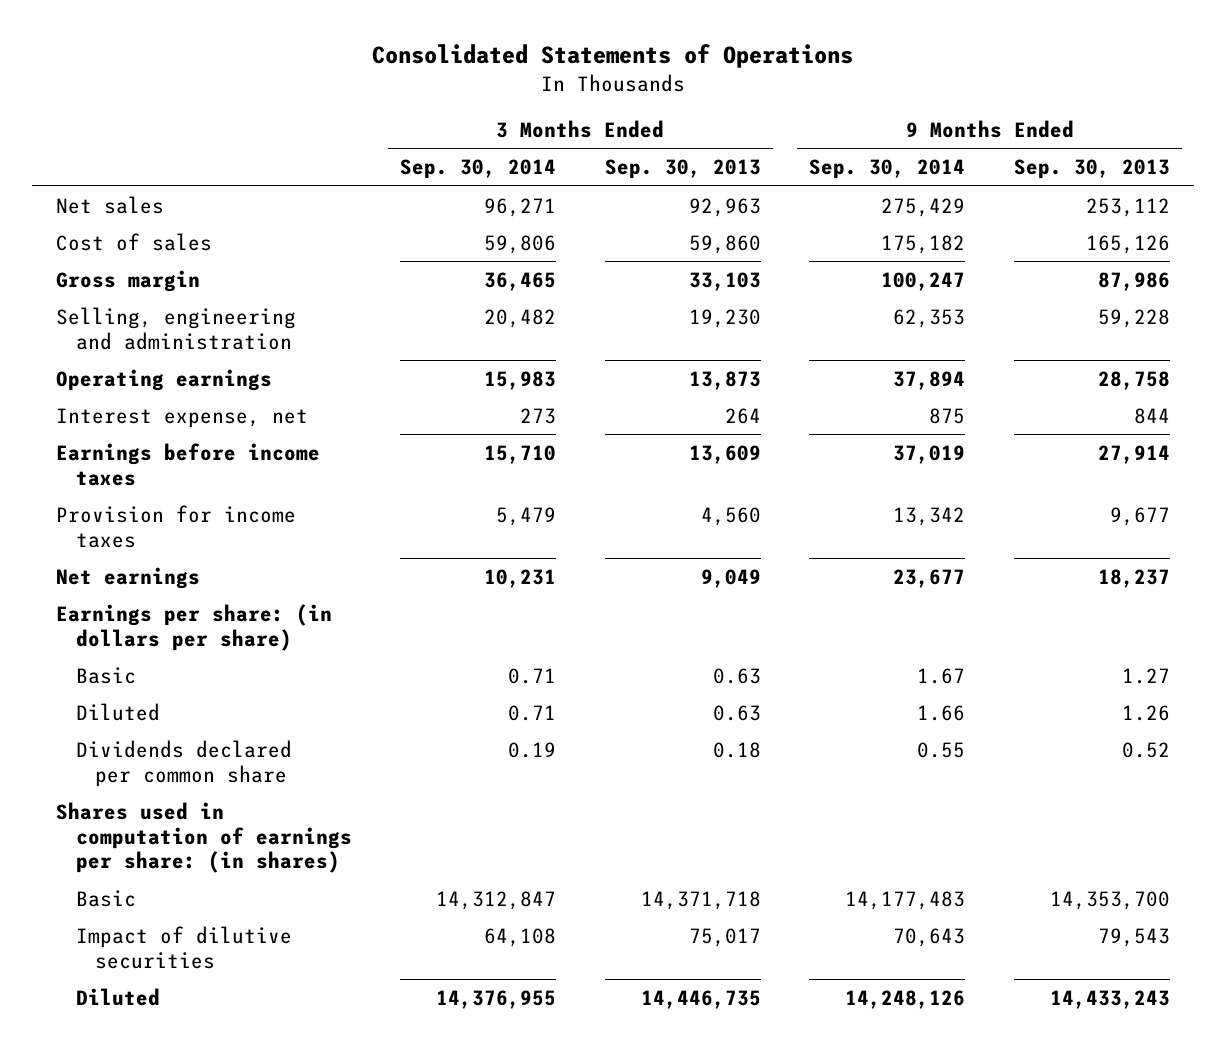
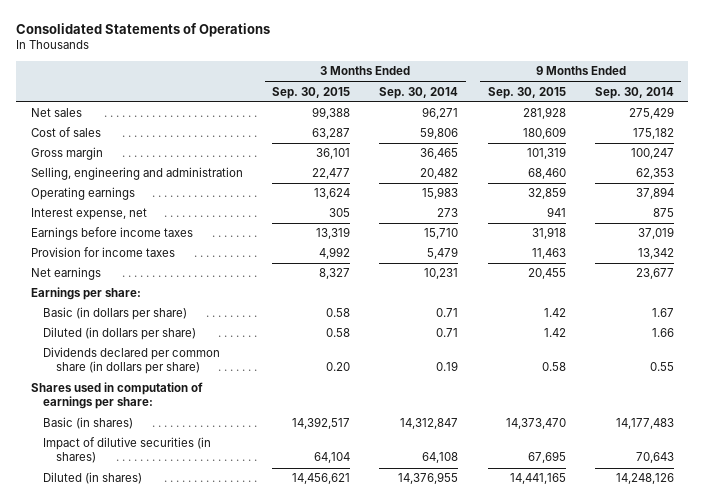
[604,159,761,180] Sep. 30, 2013 -> none
[1013,159,1170,180] Sep. 30, 2013 -> none
none -> [271,86,350,99] Sep. 30, 2015
none -> [487,86,566,99] Sep. 30, 2015
[56,603,333,651] Earnings per share: (in dollars per share) -> [30,287,141,301] Earnings per share:
[75,666,136,684] Basic -> [43,307,188,321] Basic (in dollars per share)
[75,702,160,721] Diluted -> [43,327,197,341] Diluted (in dollars per share)
[75,739,292,787] Dividends declared per common share -> [43,347,221,375] Dividends declared per common share (in dollars per share)
[56,801,352,874] Shares used in computation of earnings per share: (in shares) -> [30,382,203,410] Shares used in computation of earnings per share:
[75,889,136,907] Basic -> [43,417,134,430] Basic (in shares)
[75,925,292,969] Impact of dilutive securities -> [43,437,212,464] Impact of dilutive securities (in shares)
[75,987,160,1006] Diluted -> [43,472,143,485] Diluted (in shares)

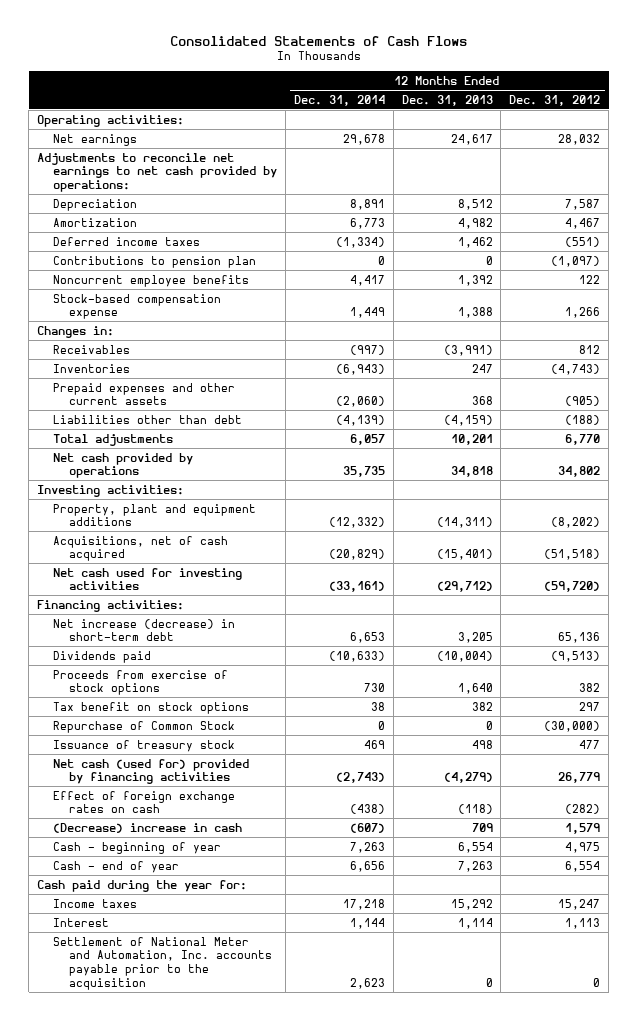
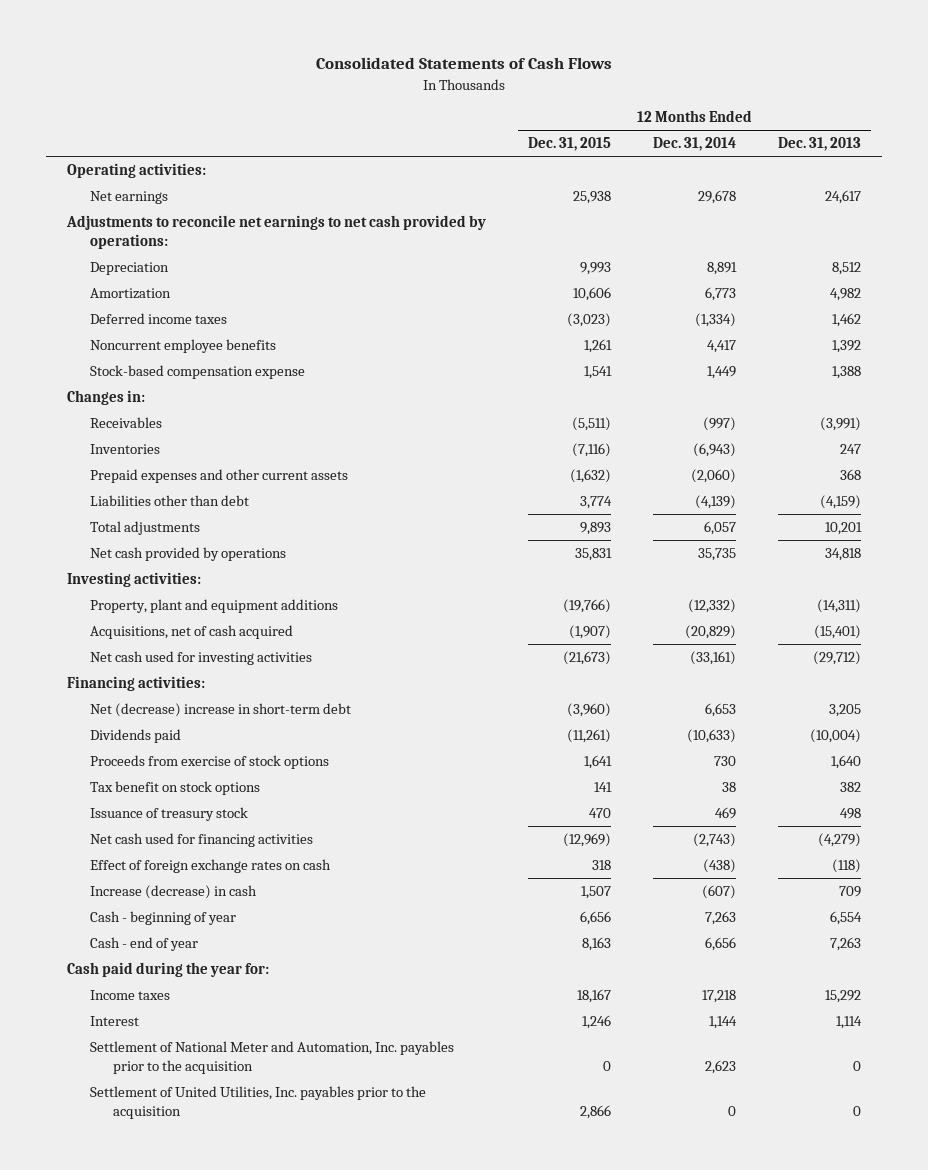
[509,94,601,106] Dec. 31, 2012 -> none
none -> [528,137,612,152] Dec. 31, 2015
[53,255,257,268] Contributions to pension plan -> none
[53,618,236,642] Net increase (decrease) in short-term debt -> [90,703,352,718] Net (decrease) increase in short-term debt
[53,720,236,733] Repurchase of Common Stock -> none
[53,758,250,785] Net cash (used for) provided by financing activities -> [90,833,314,848] Net cash used for financing activities
[53,822,243,833] (Decrease) increase in cash -> [90,885,258,900] Increase (decrease) in cash
[53,936,273,990] Settlement of National Meter and Automation, Inc. accounts payable prior to the acquisition -> [90,1041,455,1074] Settlement of National Meter and Automation, Inc. payables prior to the acquisition
none -> [90,1086,427,1119] Settlement of United Utilities, Inc. payables prior to the acquisition

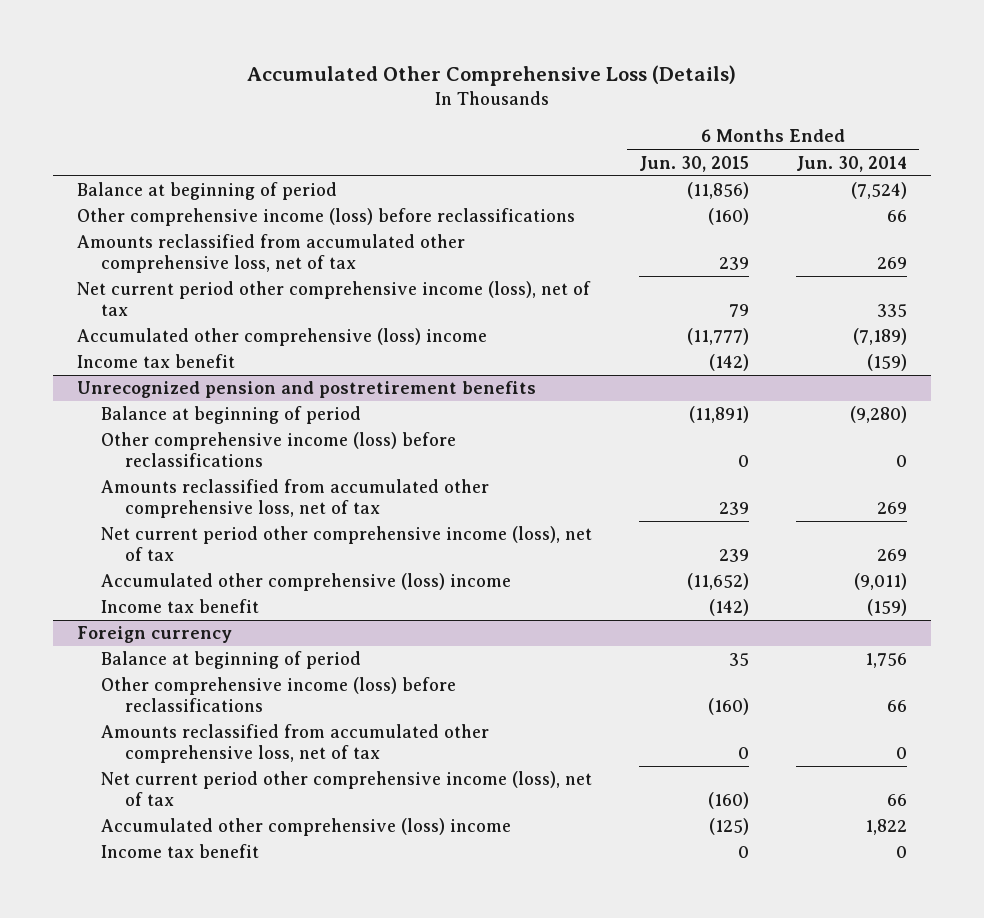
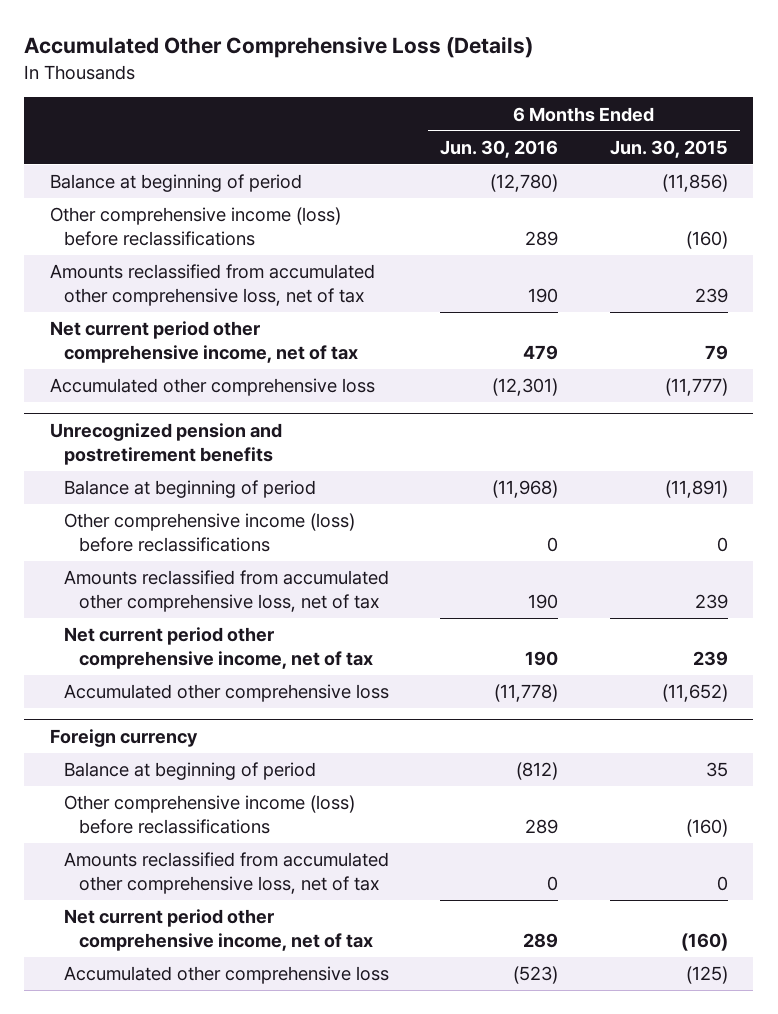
[796,155,908,172] Jun. 30, 2014 -> none
none -> [440,139,559,158] Jun. 30, 2016
[76,354,235,369] Income tax benefit -> none
[76,281,591,317] Net current period other comprehensive income (loss), net of tax -> [49,321,359,364] Net current period other comprehensive income, net of tax
[76,328,487,347] Accumulated other comprehensive (loss) income -> [49,378,375,397] Accumulated other comprehensive loss
[100,599,259,614] Income tax benefit -> none
[100,526,592,562] Net current period other comprehensive income (loss), net of tax -> [64,627,373,670] Net current period other comprehensive income, net of tax
[100,573,511,592] Accumulated other comprehensive (loss) income -> [64,684,390,703] Accumulated other comprehensive loss
[100,844,259,859] Income tax benefit -> none
[100,771,592,807] Net current period other comprehensive income (loss), net of tax -> [64,909,373,952] Net current period other comprehensive income, net of tax
[100,818,511,837] Accumulated other comprehensive (loss) income -> [64,966,390,985] Accumulated other comprehensive loss

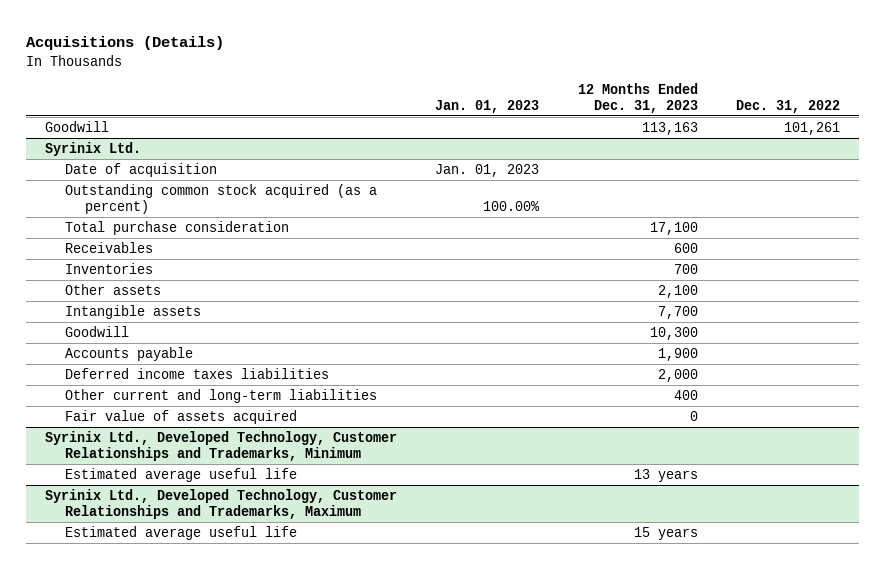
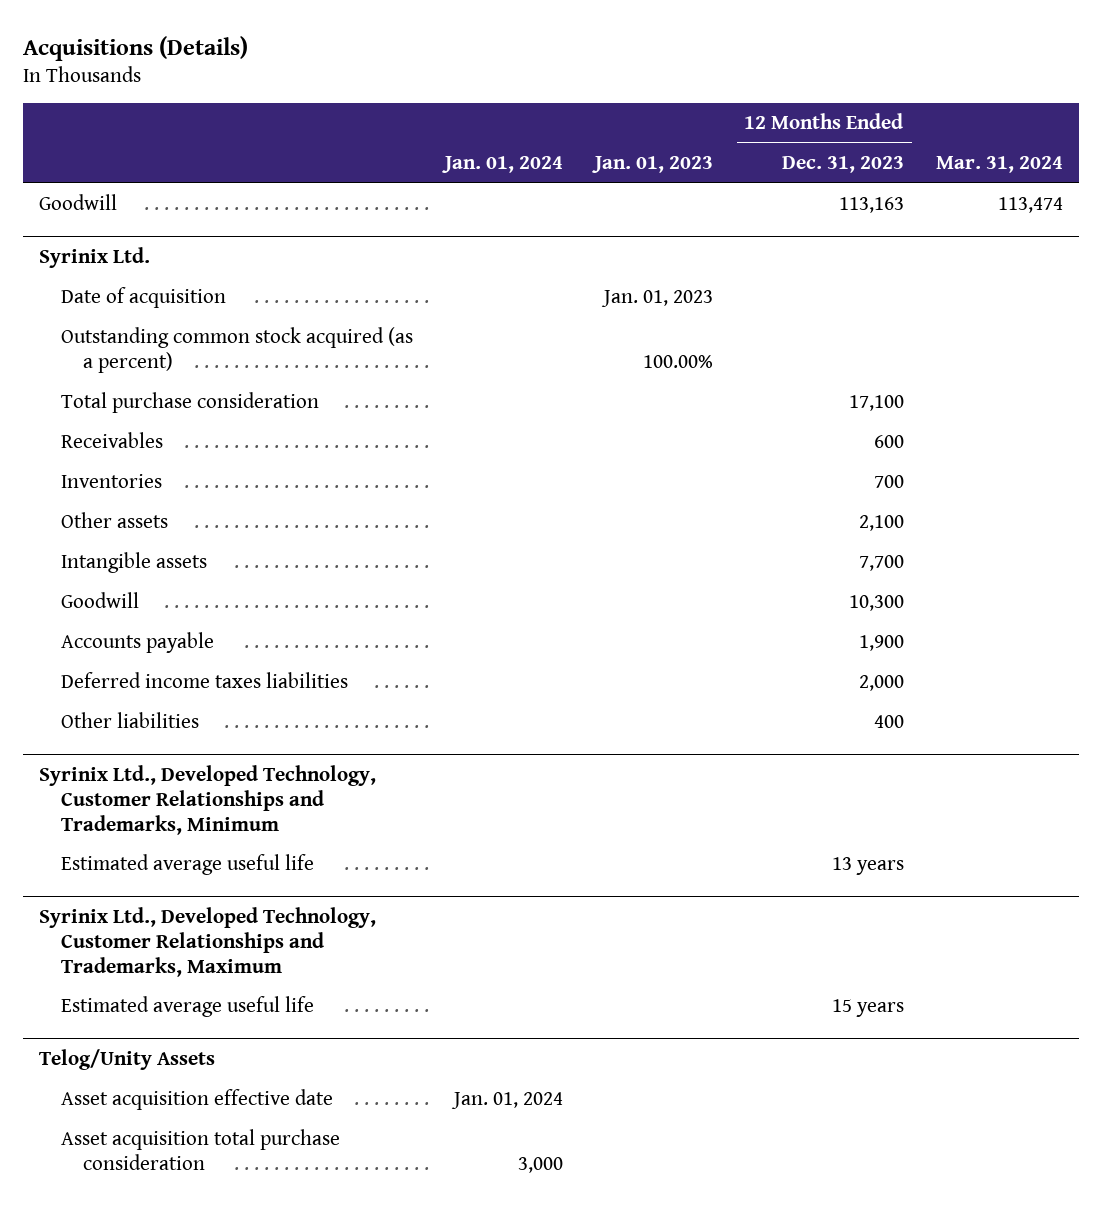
[735,99,840,113] Dec. 31, 2022 -> none
none -> [441,156,563,174] Jan. 01, 2024
none -> [935,156,1063,174] Mar. 31, 2024
[65,388,378,403] Other current and long-term liabilities -> none
[65,409,298,424] Fair value of assets acquired -> none
none -> [61,712,200,729] Other liabilities
none -> [39,1048,216,1070] Telog/Unity Assets
none -> [61,1089,334,1111] Asset acquisition effective date
none -> [61,1129,341,1171] Asset acquisition total purchase consideration

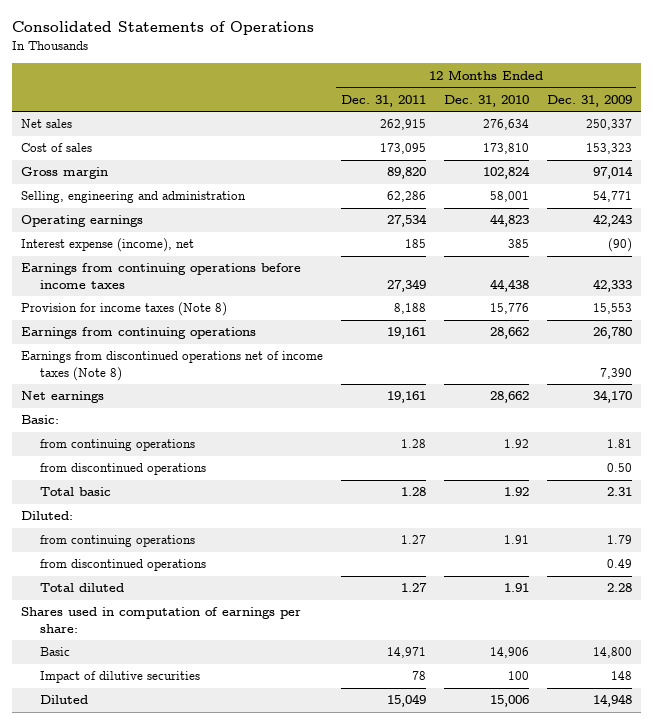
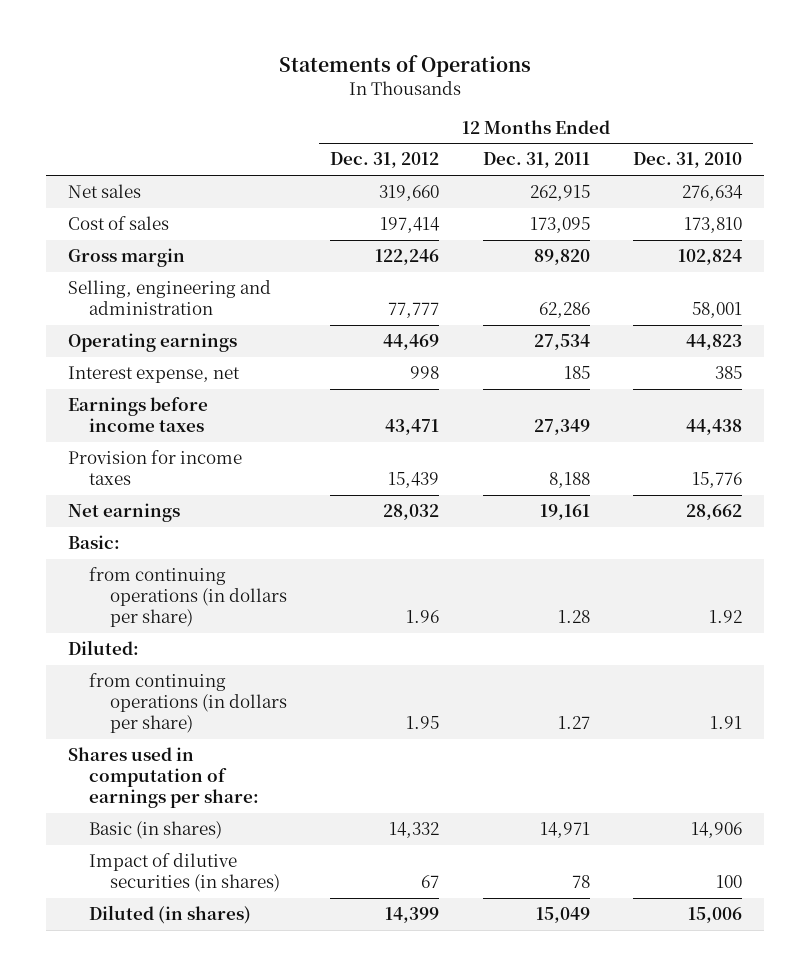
[11,21,314,36] Consolidated Statements of Operations -> [279,55,532,78] Statements of Operations
[546,94,632,107] Dec. 31, 2009 -> none
none -> [330,152,440,169] Dec. 31, 2012
[20,327,256,340] Earnings from continuing operations -> none
[20,351,323,382] Earnings from discontinued operations net of income taxes (Note 8) -> none
[20,238,194,253] Interest expense (income), net -> [67,366,240,384] Interest expense, net
[20,263,301,290] Earnings from continuing operations before income taxes -> [67,397,208,433] Earnings before income taxes
[20,302,227,317] Provision for income taxes (Note 8) -> [67,450,242,486] Provision for income taxes
[40,463,207,476] from discontinued operations -> none
[40,487,112,497] Total basic -> none
[40,439,196,452] from continuing operations -> [88,567,287,628] from continuing operations (in dollars per share)
[40,559,207,572] from discontinued operations -> none
[40,583,125,593] Total diluted -> none
[40,535,196,548] from continuing operations -> [88,673,287,734] from continuing operations (in dollars per share)
[40,647,71,657] Basic -> [88,821,222,840] Basic (in shares)
[40,671,201,684] Impact of dilutive securities -> [88,853,280,893] Impact of dilutive securities (in shares)
[40,695,89,705] Diluted -> [88,905,251,925] Diluted (in shares)

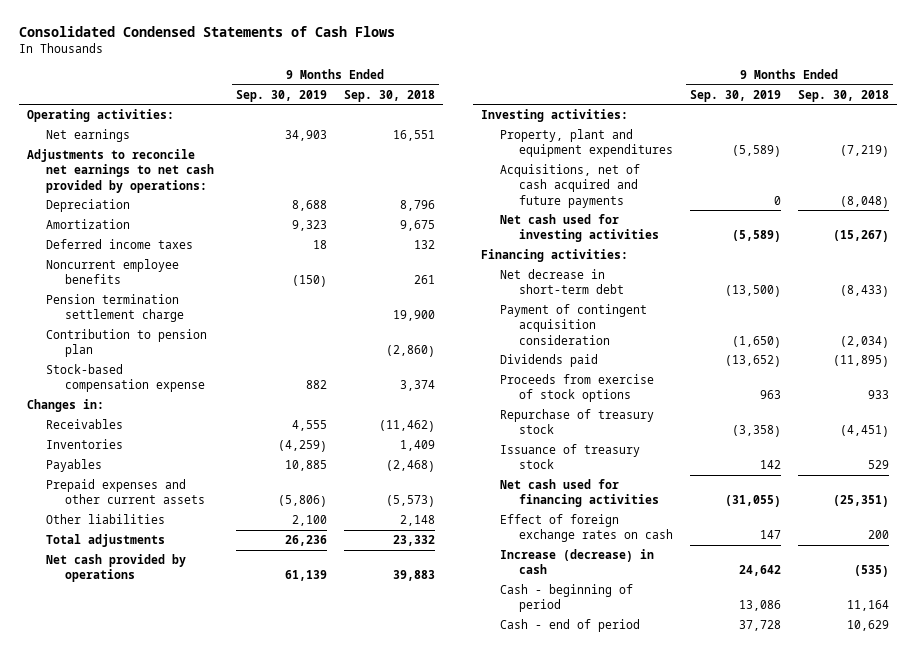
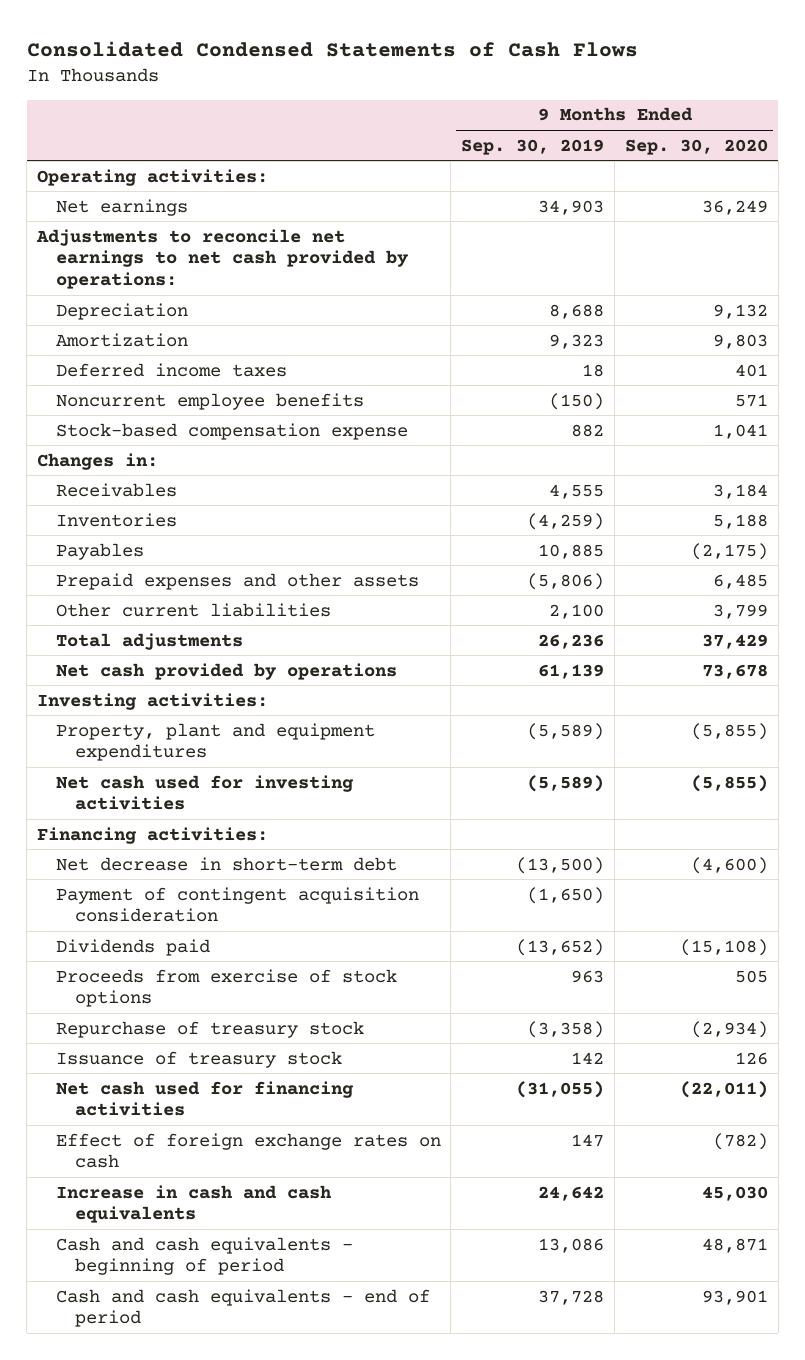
[343,89,435,102] Sep. 30, 2018 -> none
none -> [624,138,768,155] Sep. 30, 2020
[46,294,184,323] Pension termination settlement charge -> none
[46,329,208,358] Contribution to pension plan -> none
[46,479,205,505] Prepaid expenses and other current assets -> [55,572,419,590] Prepaid expenses and other assets
[46,514,166,525] Other liabilities -> [55,602,331,617] Other current liabilities
[500,164,641,208] Acquisitions, net of cash acquired and future payments -> none
[500,549,655,575] Increase (decrease) in cash -> [55,1184,332,1224] Increase in cash and cash equivalents
[500,584,634,613] Cash - beginning of period -> [55,1236,353,1276] Cash and cash equivalents - beginning of period
[500,619,641,633] Cash - end of period -> [55,1288,430,1328] Cash and cash equivalents - end of period

